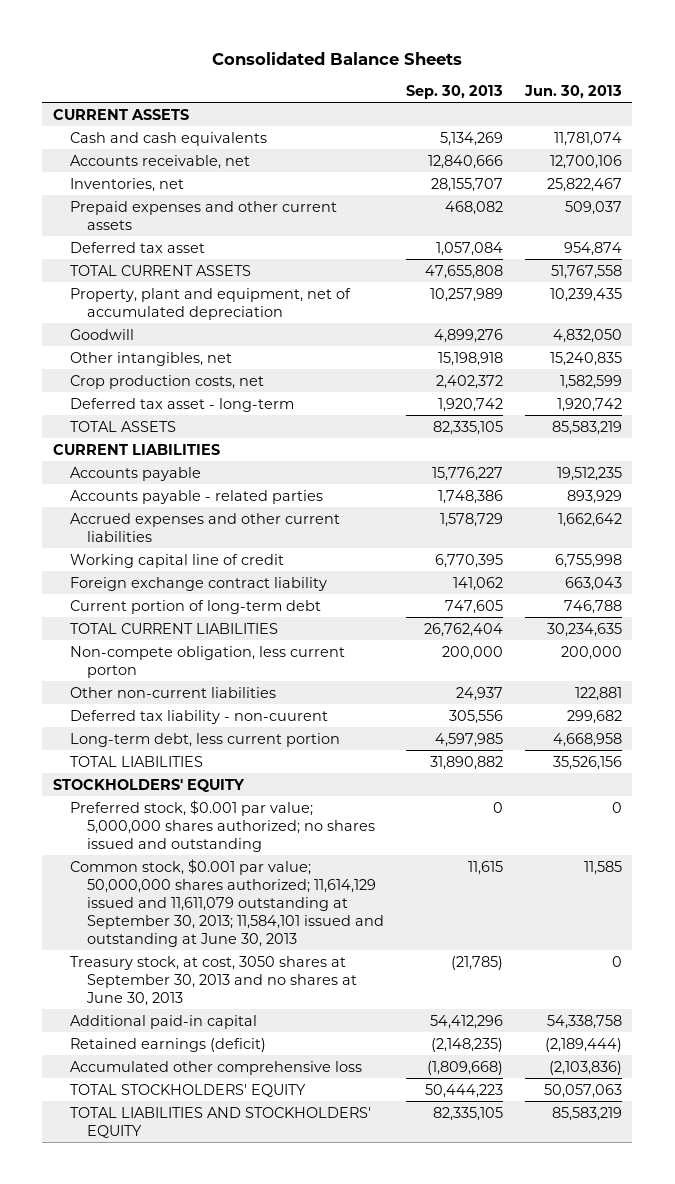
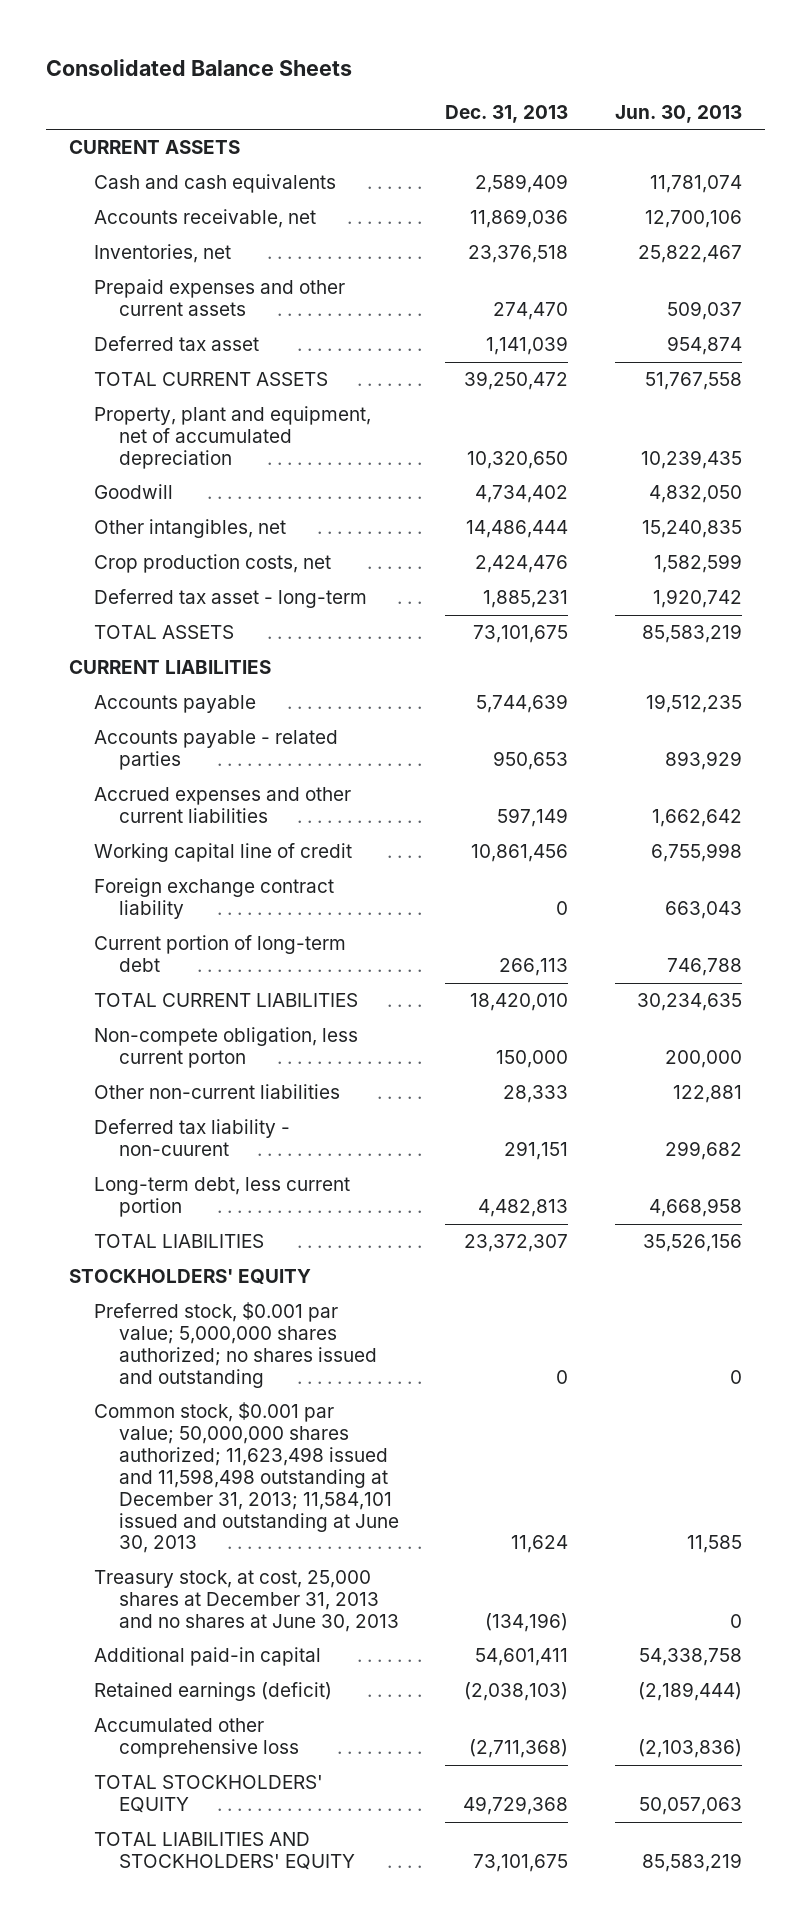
[405,84,503,99] Sep. 30, 2013 -> none
none -> [445,104,569,123] Dec. 31, 2013
[70,858,384,947] Common stock, $0.001 par value; 50,000,000 shares authorized; 11,614,129 issued and 11,611,079 outstanding at September 30, 2013; 11,584,101 issued and outstanding at June 30, 2013 -> [94,1402,400,1554] Common stock, $0.001 par value; 50,000,000 shares authorized; 11,623,498 issued and 11,598,498 outstanding at December 31, 2013; 11,584,101 issued and outstanding at June 30, 2013
[70,955,357,1006] Treasury stock, at cost, 3050 shares at September 30, 2013 and no shares at June 30, 2013 -> [94,1570,400,1632] Treasury stock, at cost, 25,000 shares at December 31, 2013 and no shares at June 30, 2013

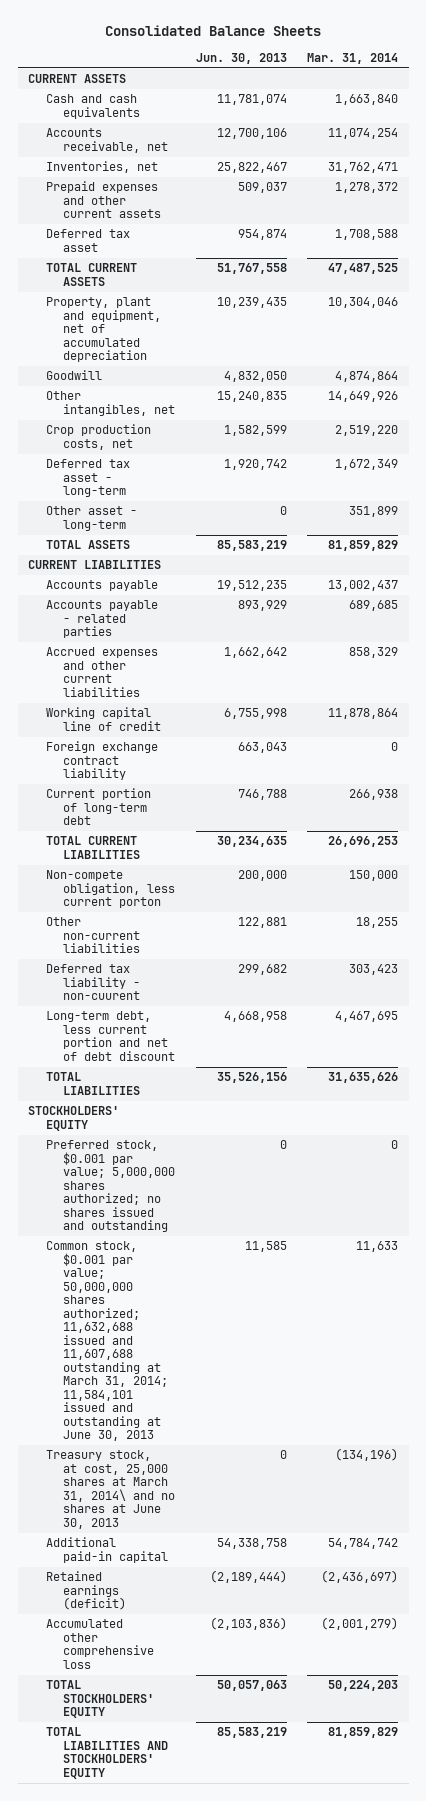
[445,104,569,123] Dec. 31, 2013 -> none
none -> [307,52,399,64] Mar. 31, 2014
none -> [45,506,137,531] Other asset - long-term
[94,1177,351,1218] Long-term debt, less current portion -> [45,1011,176,1061] Long-term debt, less current portion and net of debt discount
[94,1402,400,1554] Common stock, $0.001 par value; 50,000,000 shares authorized; 11,623,498 issued and 11,598,498 outstanding at December 31, 2013; 11,584,101 issued and outstanding at June 30, 2013 -> [45,1241,169,1442] Common stock, $0.001 par value; 50,000,000 shares authorized; 11,632,688 issued and 11,607,688 outstanding at March 31, 2014; 11,584,101 issued and outstanding at June 30, 2013
[94,1570,400,1632] Treasury stock, at cost, 25,000 shares at December 31, 2013 and no shares at June 30, 2013 -> [45,1450,176,1529] Treasury stock, at cost, 25,000 shares at March 31, 2014\ and no shares at June 30, 2013

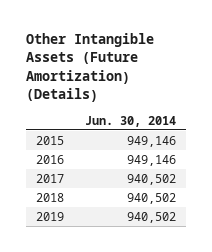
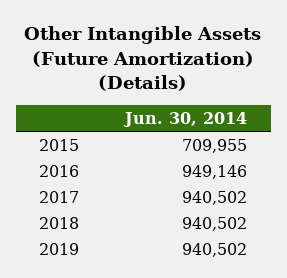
[126,135,176,147] 949,146 -> [182,138,248,153] 709,955

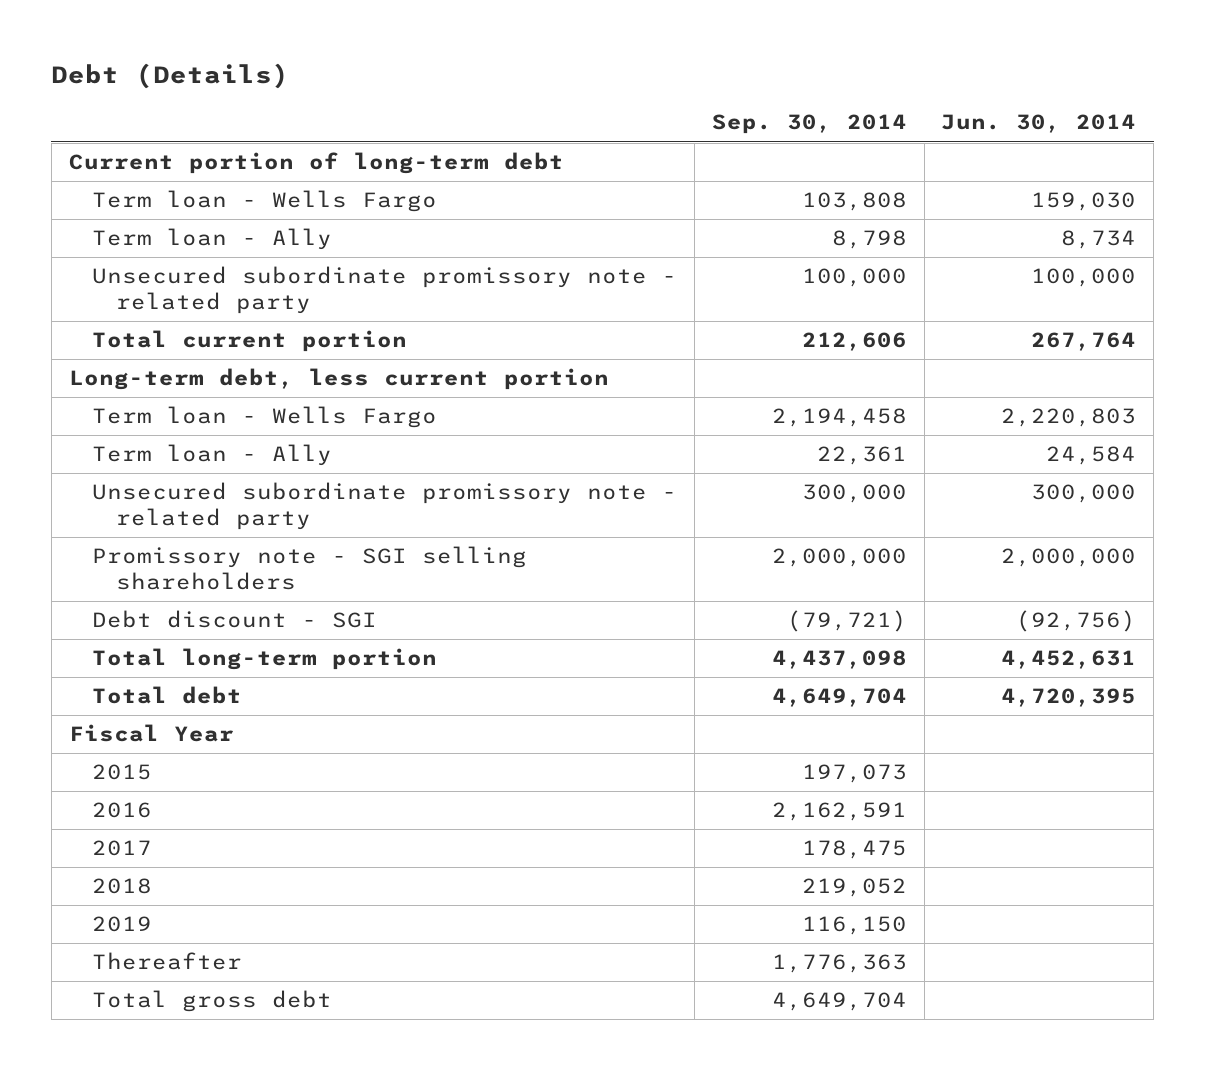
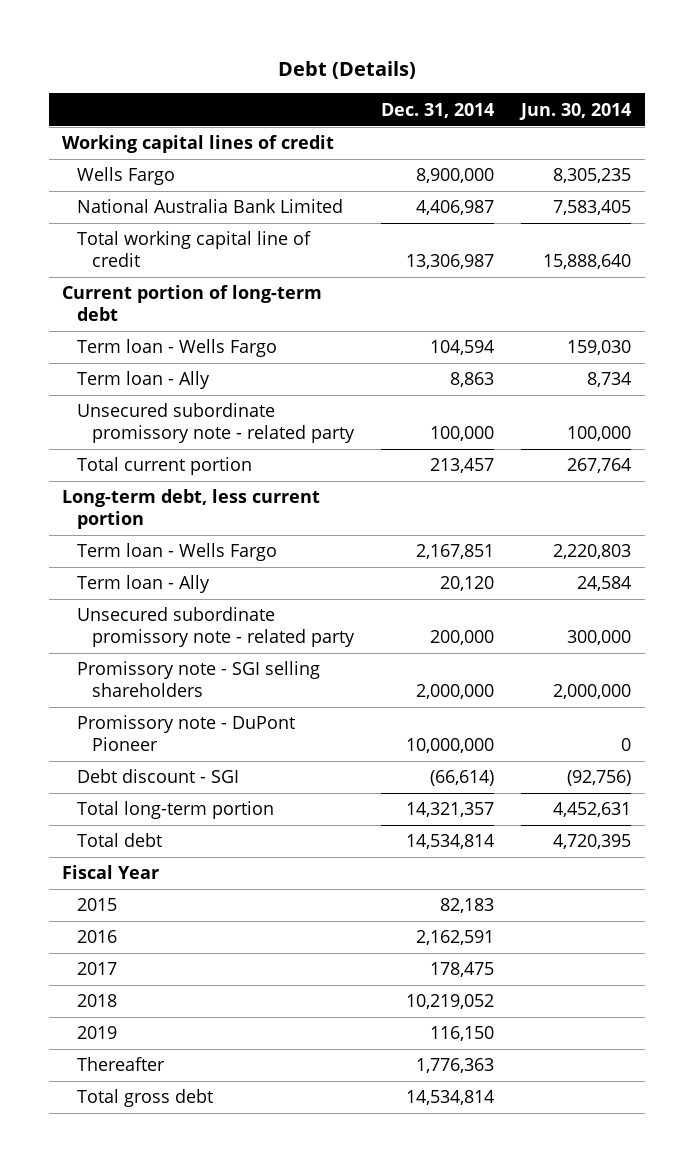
[711,114,907,135] Sep. 30, 2014 -> none
none -> [380,102,494,118] Dec. 31, 2014
none -> [62,135,335,154] Working capital lines of credit
none -> [77,167,176,186] Wells Fargo
none -> [77,199,344,214] National Australia Bank Limited
none -> [77,231,312,267] Total working capital line of credit
none -> [77,715,296,751] Promissory note - DuPont Pioneer

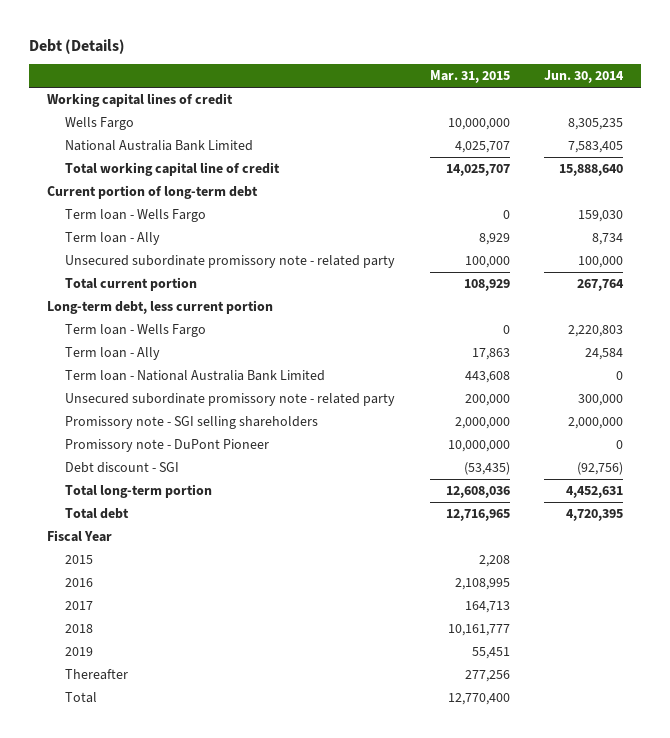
[380,102,494,118] Dec. 31, 2014 -> none
none -> [429,70,510,84] Mar. 31, 2015
none -> [64,369,325,381] Term loan - National Australia Bank Limited
[77,1089,214,1108] Total gross debt -> [64,691,97,703] Total

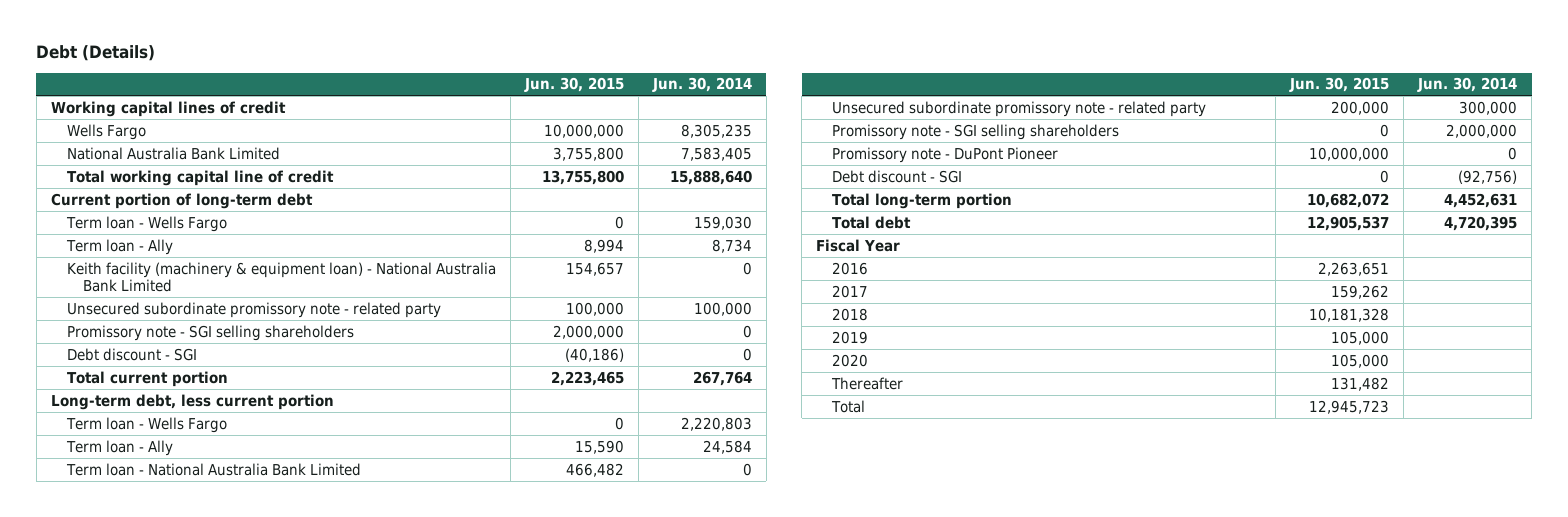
[429,70,510,84] Mar. 31, 2015 -> none
none -> [523,77,624,93] Jun. 30, 2015
none -> [66,261,496,293] Keith facility (machinery & equipment loan) - National Australia Bank Limited
none -> [66,324,354,341] Promissory note - SGI selling shareholders
none -> [66,347,197,361] Debt discount - SGI
[64,554,93,564] 2015 -> none
none -> [832,353,869,367] 2020

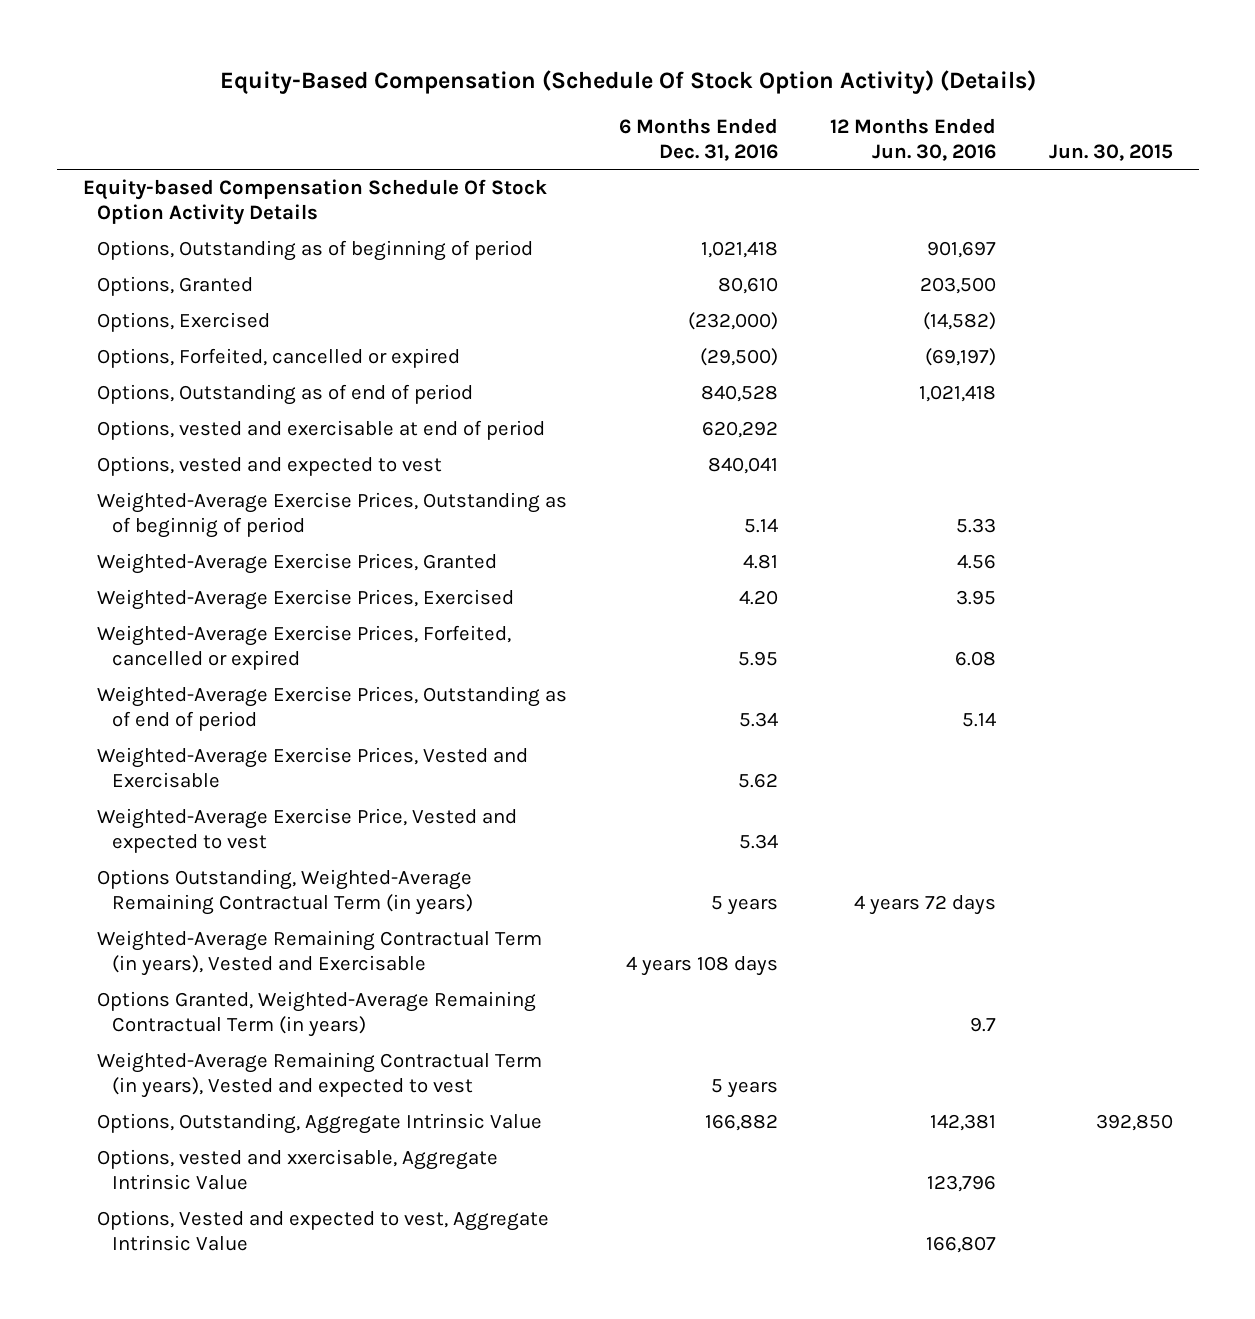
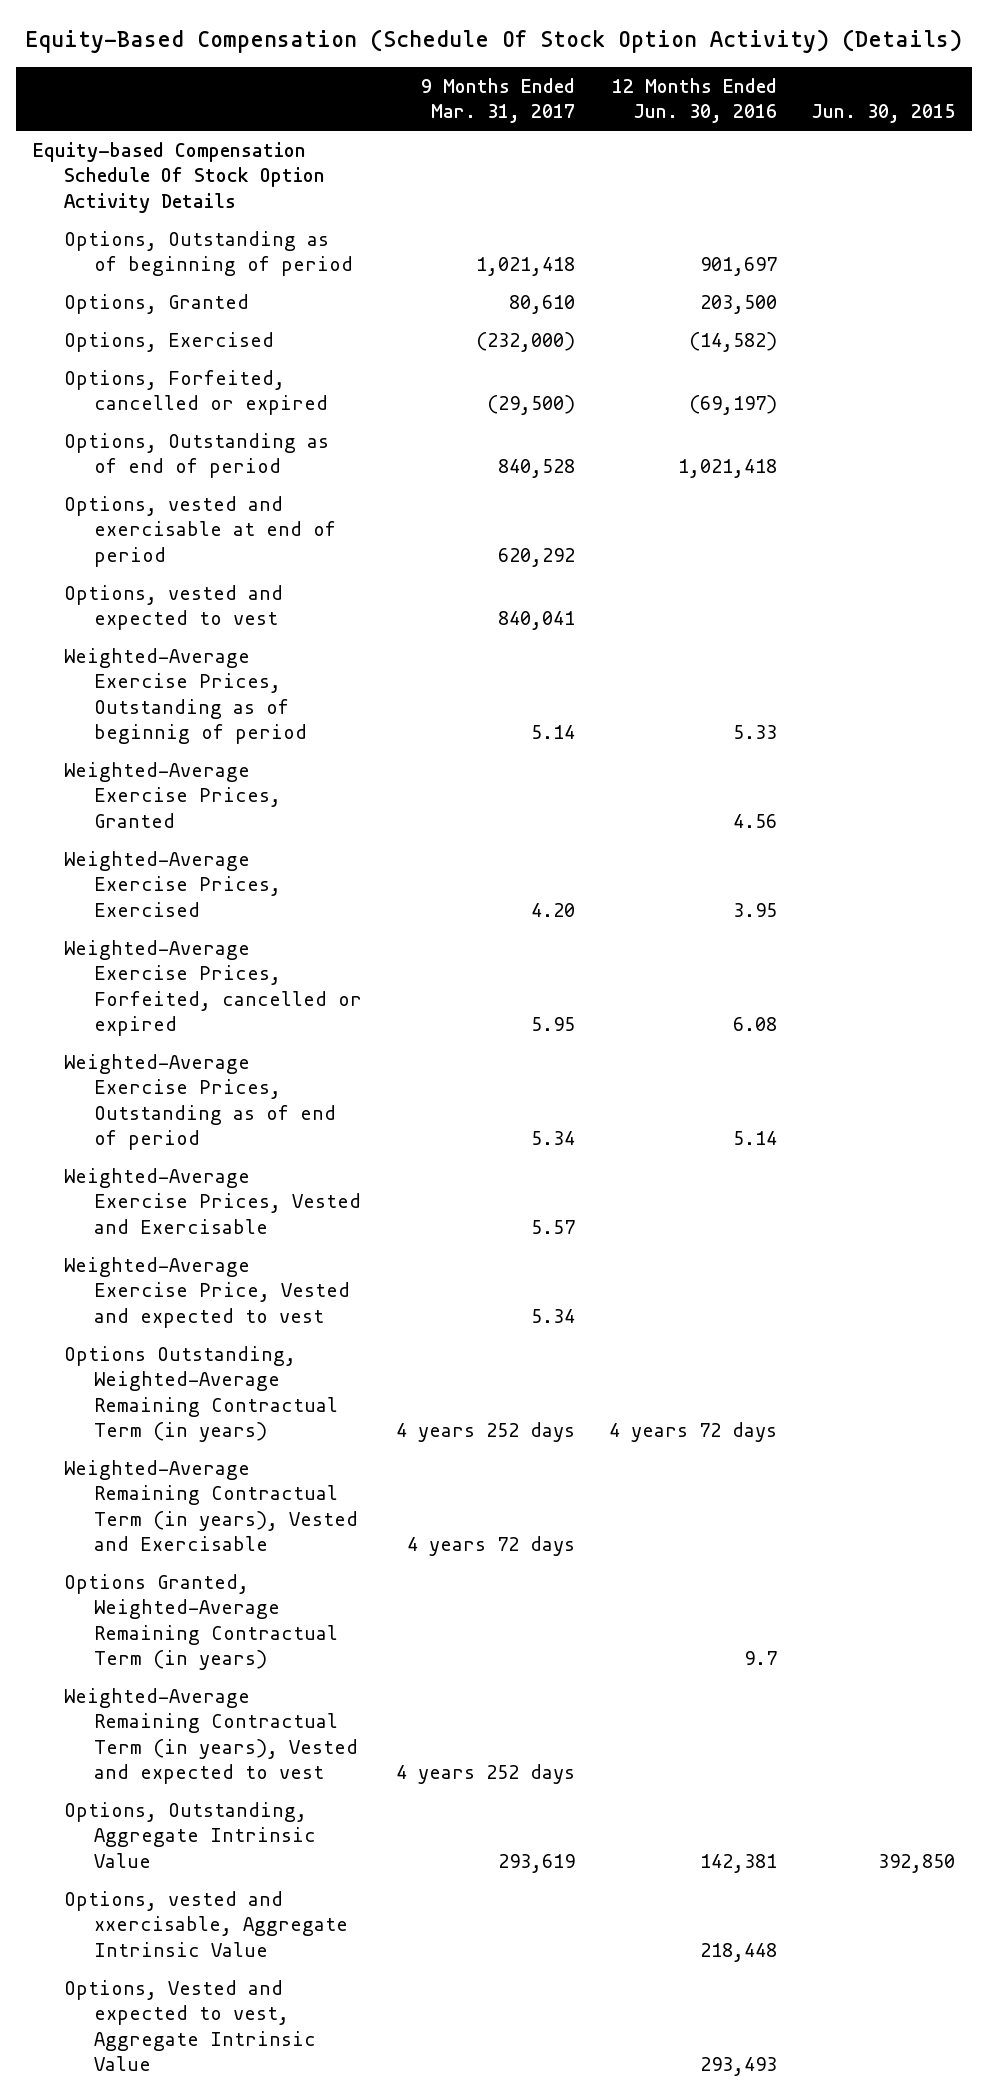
[619,117,779,161] 6 Months Ended Dec. 31, 2016 -> none
none -> [420,77,575,124] 9 Months Ended Mar. 31, 2017
[927,1175,997,1193] 123,796 -> [699,1942,777,1962] 218,448
[926,1236,997,1254] 166,807 -> [699,2057,777,2077] 293,493

